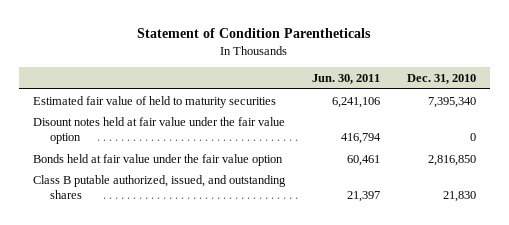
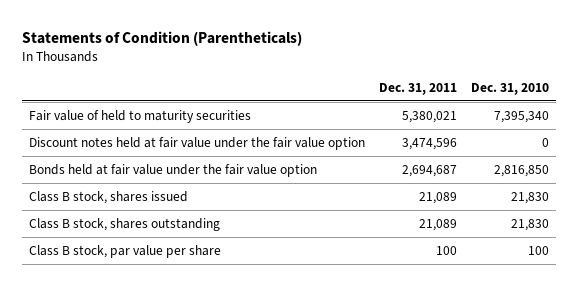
[137,28,372,39] Statement of Condition Parentheticals -> [21,30,302,46] Statements of Condition (Parentheticals)
[311,74,380,85] Jun. 30, 2011 -> none
none -> [378,83,457,96] Dec. 31, 2011
[32,95,276,108] Estimated fair value of held to maturity securities -> [28,109,251,123] Fair value of held to maturity securities
[32,116,285,145] Disount notes held at fair value under the fair value option -> [28,136,365,150] Discount notes held at fair value under the fair value option
none -> [28,190,188,204] Class B stock, shares issued
[32,174,286,200] Class B putable authorized, issued, and outstanding shares -> [28,217,220,231] Class B stock, shares outstanding
none -> [28,244,221,258] Class B stock, par value per share

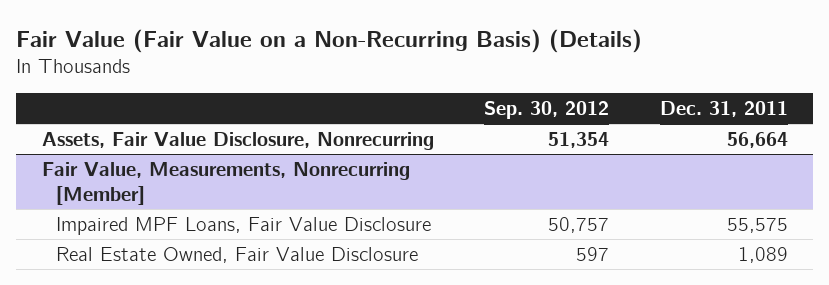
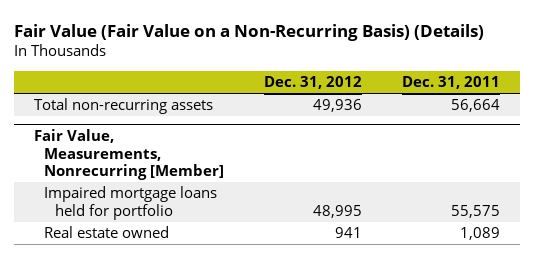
[484,100,610,119] Sep. 30, 2012 -> none
none -> [264,76,363,90] Dec. 31, 2012
[41,131,434,150] Assets, Fair Value Disclosure, Nonrecurring -> [33,98,213,115] Total non-recurring assets
[55,216,431,235] Impaired MPF Loans, Fair Value Disclosure -> [44,186,218,220] Impaired mortgage loans held for portfolio
[55,246,418,263] Real Estate Owned, Fair Value Disclosure -> [44,226,170,239] Real estate owned

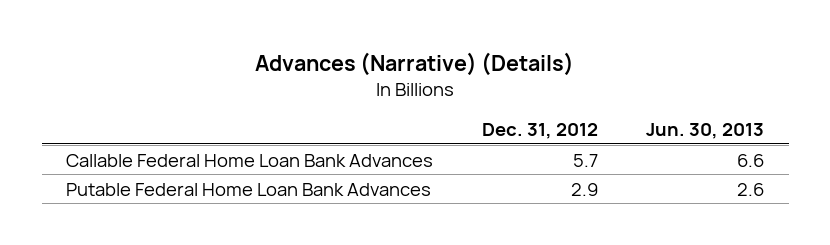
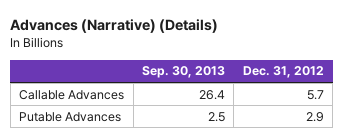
[646,122,765,139] Jun. 30, 2013 -> none
none -> [142,66,226,79] Sep. 30, 2013
[66,153,434,167] Callable Federal Home Loan Bank Advances -> [19,89,125,100] Callable Advances
[66,182,432,196] Putable Federal Home Loan Bank Advances -> [19,111,122,122] Putable Advances

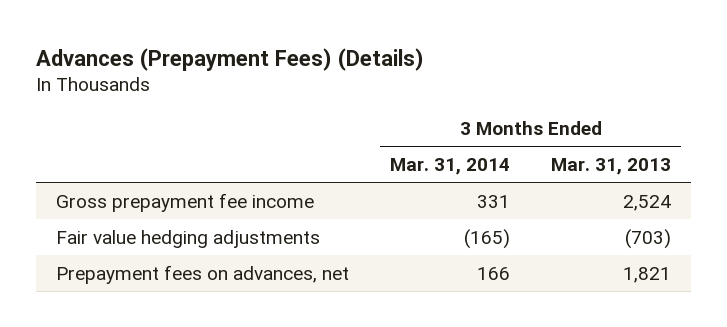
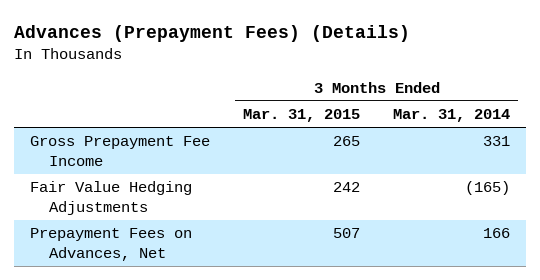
[550,157,671,175] Mar. 31, 2013 -> none
none -> [243,108,361,122] Mar. 31, 2015
[56,192,315,212] Gross prepayment fee income -> [30,136,211,166] Gross Prepayment Fee Income
[56,229,321,248] Fair value hedging adjustments -> [30,181,193,215] Fair Value Hedging Adjustments
[56,264,350,284] Prepayment fees on advances, net -> [30,228,193,261] Prepayment Fees on Advances, Net

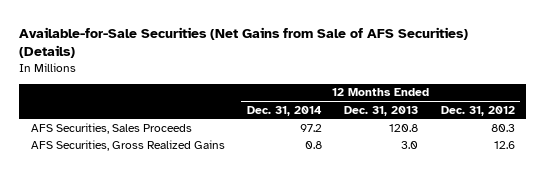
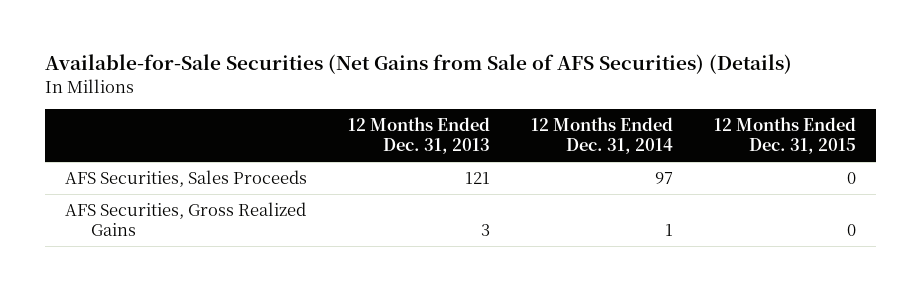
[440,105,515,116] Dec. 31, 2012 -> none
none -> [713,117,856,154] 12 Months Ended Dec. 31, 2015
[299,123,322,132] 97.2 -> [654,172,673,185] 97
[389,123,419,132] 120.8 -> [464,172,490,185] 121
[304,140,322,149] 0.8 -> [664,223,673,236] 1
[401,140,419,149] 3.0 -> [480,223,490,236] 3

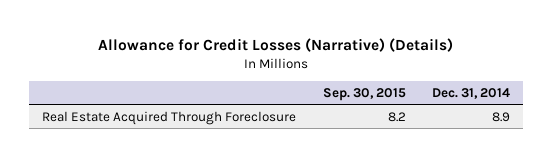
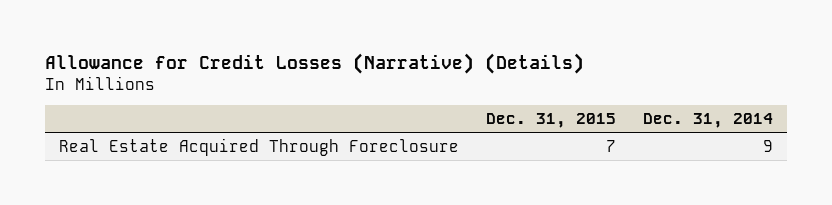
[322,87,406,101] Sep. 30, 2015 -> none
none -> [485,112,616,128] Dec. 31, 2015
[492,111,511,122] 8.9 -> [763,139,774,152] 9

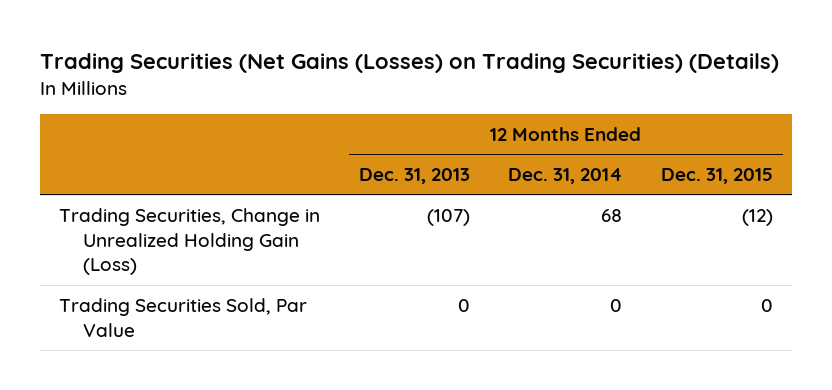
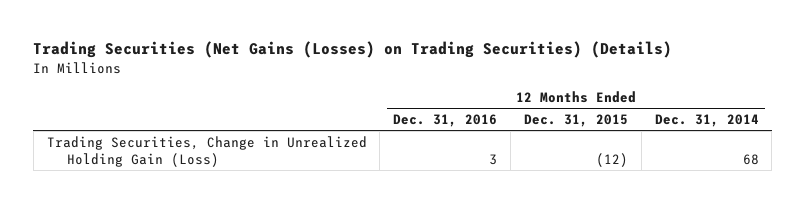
[358,167,470,184] Dec. 31, 2013 -> none
none -> [393,113,498,127] Dec. 31, 2016
[59,297,308,337] Trading Securities Sold, Par Value -> none

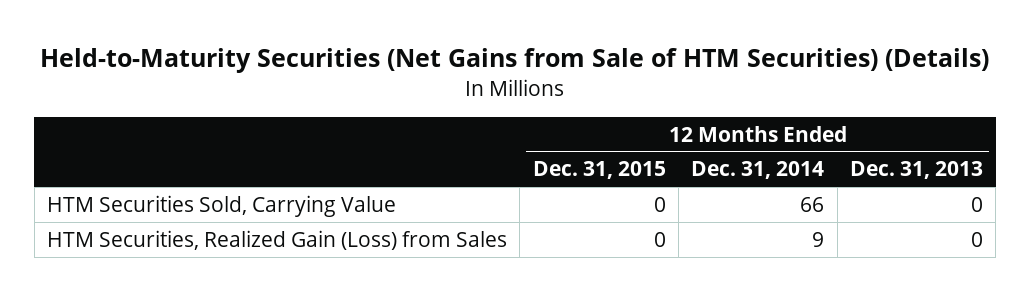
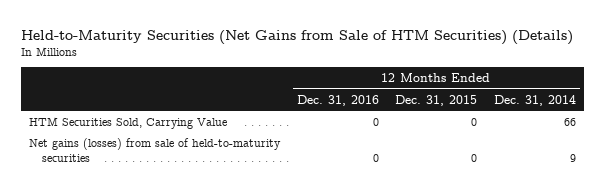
[849,161,983,180] Dec. 31, 2013 -> none
none -> [296,94,379,106] Dec. 31, 2016
[47,229,508,250] HTM Securities, Realized Gain (Loss) from Sales -> [29,137,282,163] Net gains (losses) from sale of held-to-maturity securities

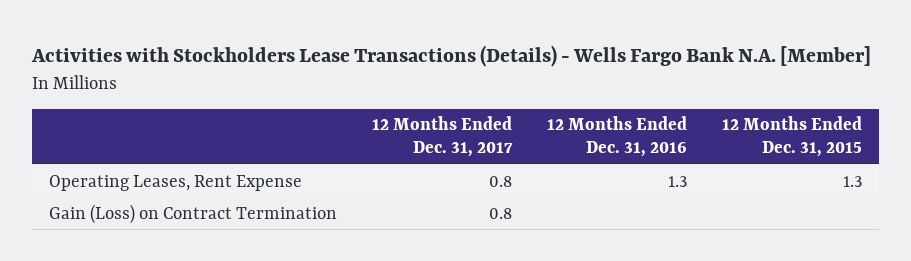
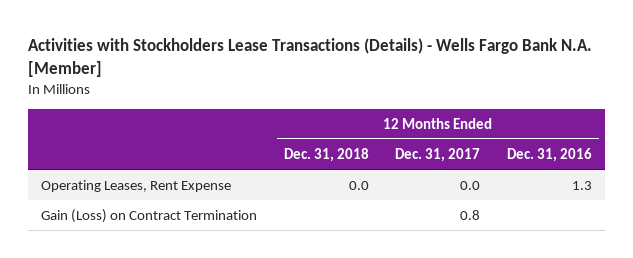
[722,116,863,158] 12 Months Ended Dec. 31, 2015 -> none
none -> [283,147,369,162] Dec. 31, 2018
[489,175,513,187] 0.8 -> [460,180,481,190] 0.0

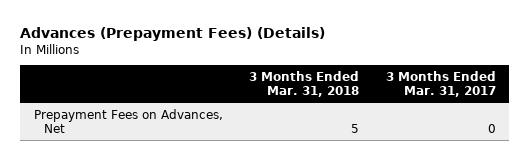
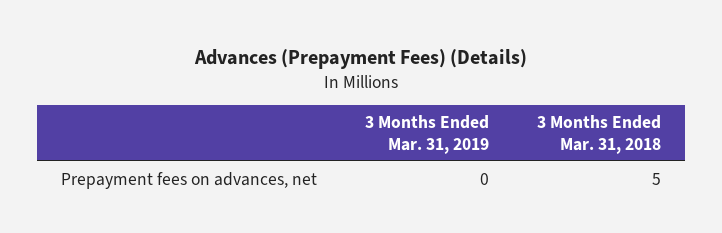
[385,71,496,98] 3 Months Ended Mar. 31, 2017 -> none
none -> [365,114,490,154] 3 Months Ended Mar. 31, 2019
[33,108,223,133] Prepayment Fees on Advances, Net -> [61,171,318,189] Prepayment fees on advances, net

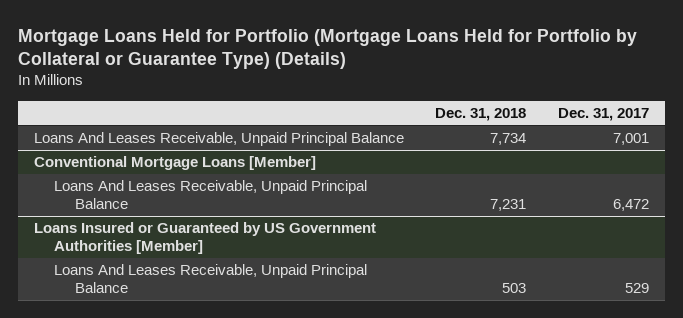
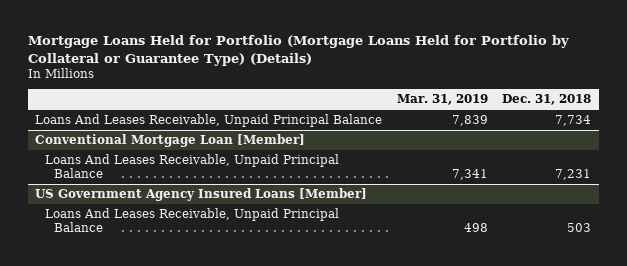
[557,107,649,121] Dec. 31, 2017 -> none
none -> [396,94,488,106] Mar. 31, 2019
[33,156,316,171] Conventional Mortgage Loans [Member] -> [35,133,306,147] Conventional Mortgage Loan [Member]
[33,222,376,254] Loans Insured or Guaranteed by US Government Authorities [Member] -> [35,187,368,201] US Government Agency Insured Loans [Member]

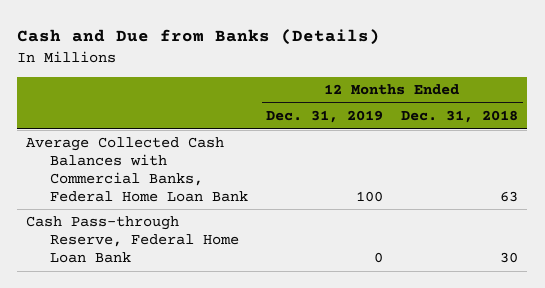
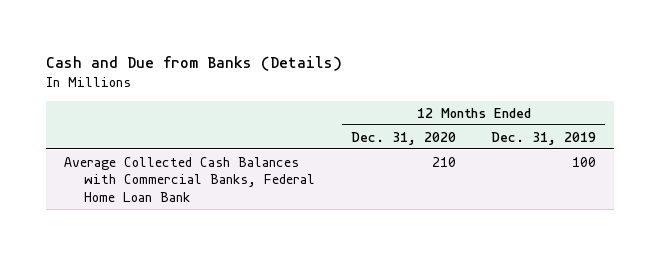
[401,110,519,124] Dec. 31, 2018 -> none
none -> [350,131,456,145] Dec. 31, 2020
[26,216,239,264] Cash Pass-through Reserve, Federal Home Loan Bank -> none

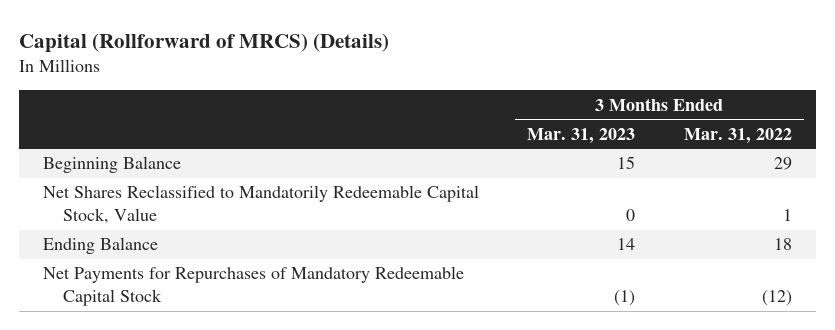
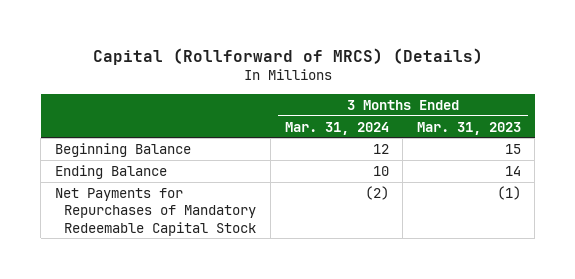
[683,127,792,144] Mar. 31, 2022 -> none
none -> [284,121,389,135] Mar. 31, 2024
[43,185,480,225] Net Shares Reclassified to Mandatorily Redeemable Capital Stock, Value -> none

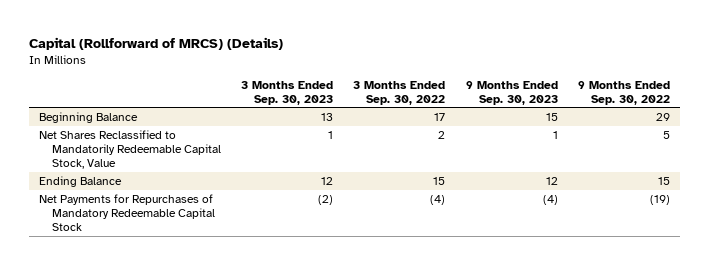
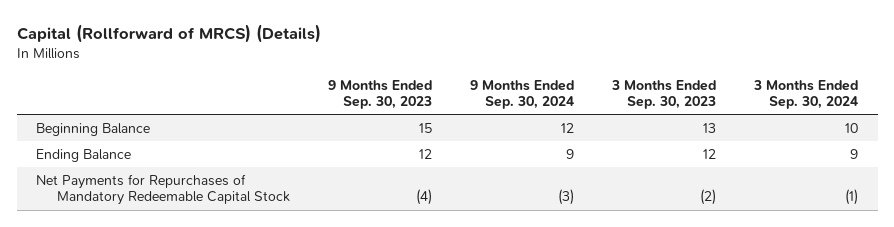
[353,80,446,105] 3 Months Ended Sep. 30, 2022 -> none
[578,80,671,105] 9 Months Ended Sep. 30, 2022 -> none
none -> [470,79,575,110] 9 Months Ended Sep. 30, 2024
none -> [753,79,859,110] 3 Months Ended Sep. 30, 2024
[39,129,221,169] Net Shares Reclassified to Mandatorily Redeemable Capital Stock, Value -> none

